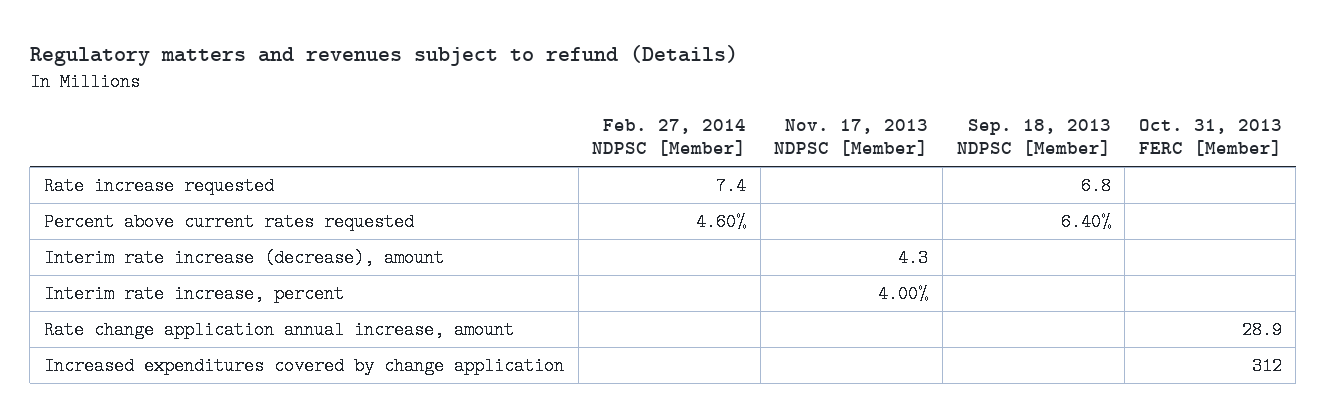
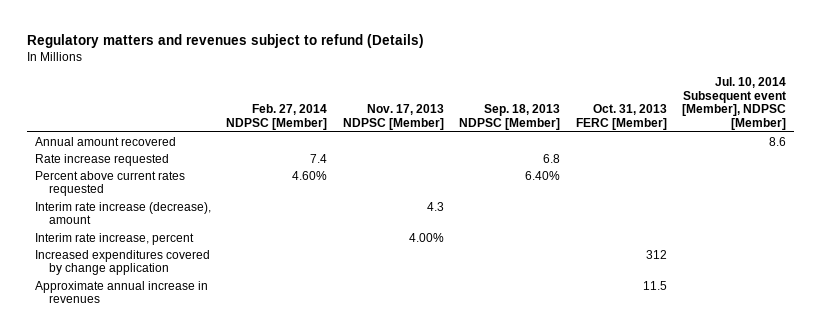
none -> [682,76,787,131] Jul. 10, 2014 Subsequent event [Member], NDPSC [Member]
none -> [34,136,176,146] Annual amount recovered
[43,321,514,340] Rate change application annual increase, amount -> none
none -> [34,280,208,304] Approximate annual increase in revenues

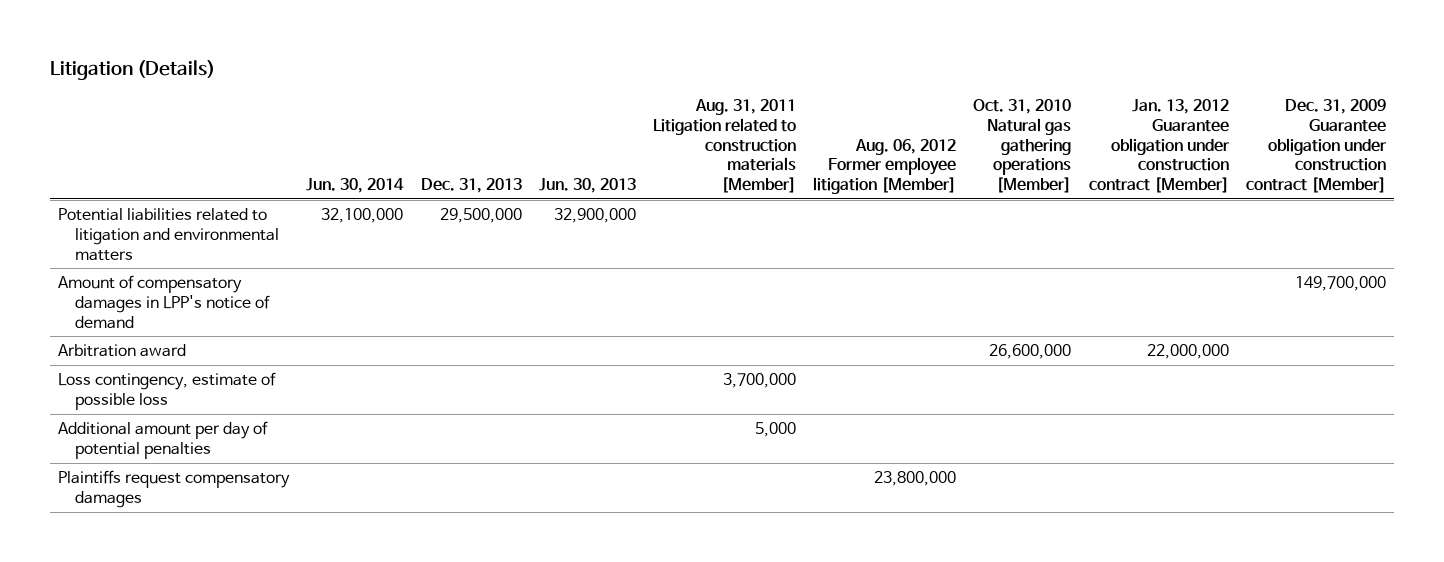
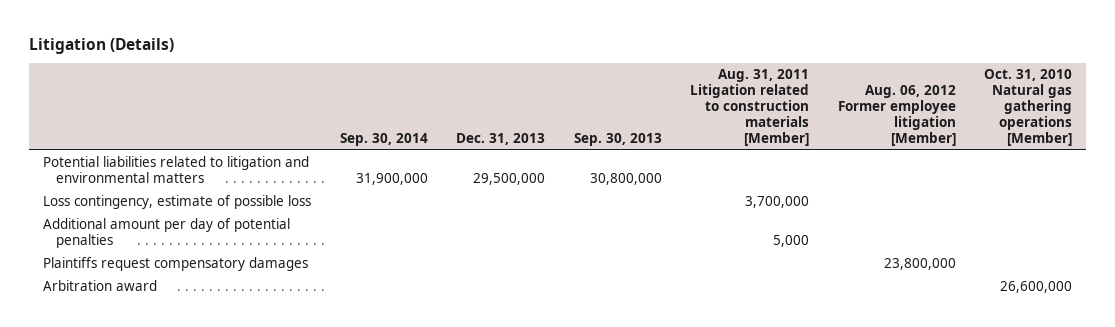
[306,177,405,193] Jun. 30, 2014 -> none
[538,177,636,193] Jun. 30, 2013 -> none
[1088,99,1230,193] Jan. 13, 2012 Guarantee obligation under construction contract [Member] -> none
[1245,99,1387,193] Dec. 31, 2009 Guarantee obligation under construction contract [Member] -> none
none -> [339,133,428,147] Sep. 30, 2014
none -> [573,133,662,147] Sep. 30, 2013
[58,275,271,329] Amount of compensatory damages in LPP's notice of demand -> none
[58,344,187,358] Arbitration award -> [43,280,158,292] Arbitration award

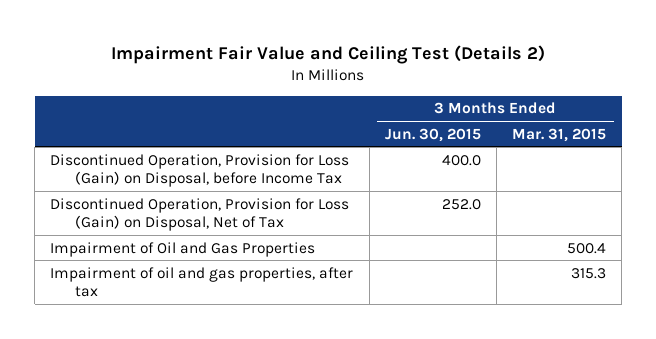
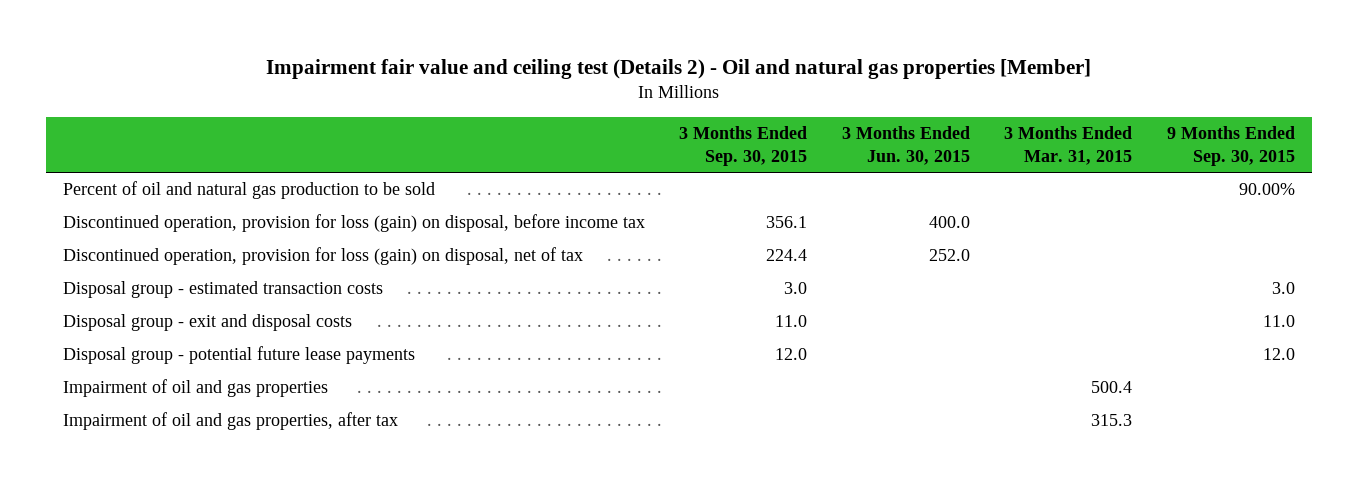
[111,45,546,65] Impairment Fair Value and Ceiling Test (Details 2) -> [265,58,1091,79] Impairment fair value and ceiling test (Details 2) - Oil and natural gas properties [Member]
none -> [679,126,808,166] 3 Months Ended Sep. 30, 2015
none -> [1166,126,1295,166] 9 Months Ended Sep. 30, 2015
none -> [62,181,435,200] Percent of oil and natural gas production to be sold
[50,153,350,188] Discontinued Operation, Provision for Loss (Gain) on Disposal, before Income Tax -> [62,214,645,233] Discontinued operation, provision for loss (gain) on disposal, before income tax
[50,197,350,232] Discontinued Operation, Provision for Loss (Gain) on Disposal, Net of Tax -> [62,247,583,266] Discontinued operation, provision for loss (gain) on disposal, net of tax
none -> [62,281,383,299] Disposal group - estimated transaction costs
none -> [62,314,352,332] Disposal group - exit and disposal costs
none -> [62,346,415,365] Disposal group - potential future lease payments
[50,241,316,257] Impairment of Oil and Gas Properties -> [62,379,328,398] Impairment of oil and gas properties

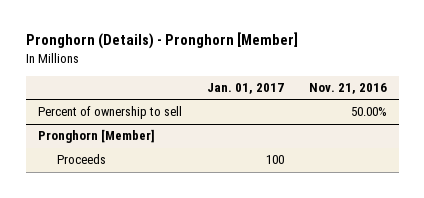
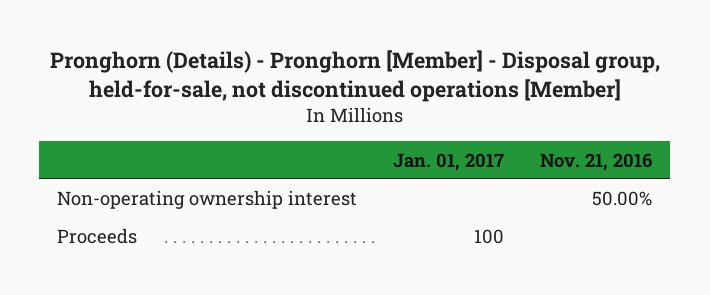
[25,32,298,50] Pronghorn (Details) - Pronghorn [Member] -> [49,50,660,103] Pronghorn (Details) - Pronghorn [Member] - Disposal group, held-for-sale, not discontinued operations [Member]
[37,129,155,144] Pronghorn [Member] -> none
[57,154,107,165] Proceeds -> none
[37,106,182,120] Percent of ownership to sell -> [57,190,358,210] Non-operating ownership interest
none -> [57,228,138,245] Proceeds

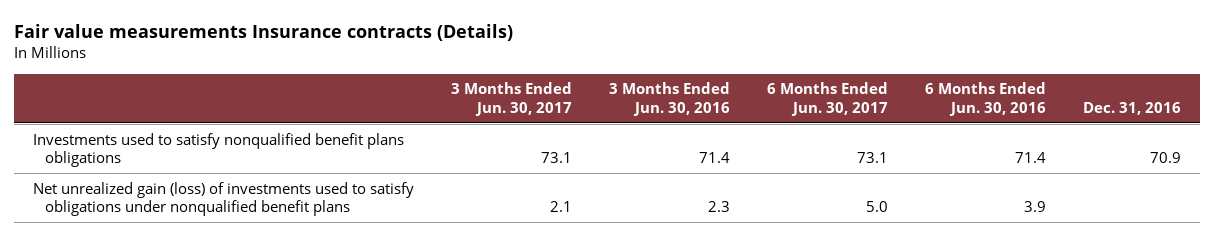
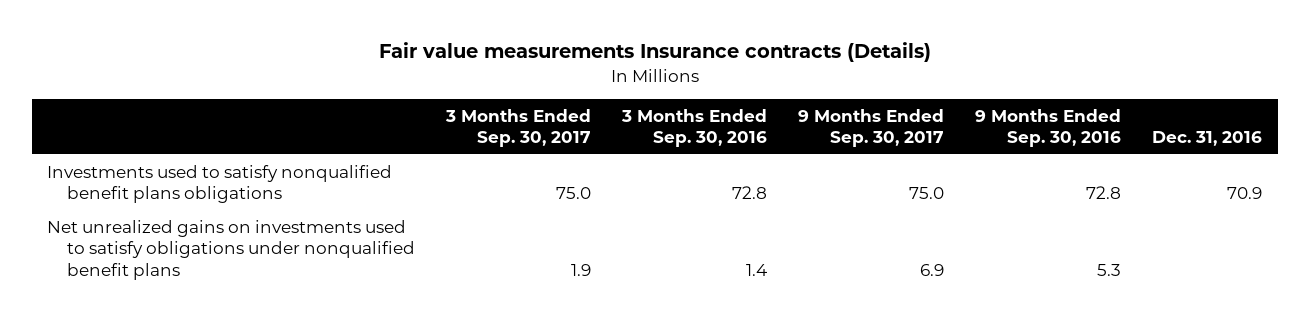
[450,82,572,116] 3 Months Ended Jun. 30, 2017 -> none
[609,82,731,116] 3 Months Ended Jun. 30, 2016 -> none
[767,82,889,116] 6 Months Ended Jun. 30, 2017 -> none
[925,82,1047,116] 6 Months Ended Jun. 30, 2016 -> none
none -> [445,108,592,147] 3 Months Ended Sep. 30, 2017
none -> [621,108,768,147] 3 Months Ended Sep. 30, 2016
none -> [798,108,945,147] 9 Months Ended Sep. 30, 2017
none -> [975,108,1122,147] 9 Months Ended Sep. 30, 2016
[32,181,414,217] Net unrealized gain (loss) of investments used to satisfy obligations under nonqualified benefit plans -> [47,219,416,280] Net unrealized gains on investments used to satisfy obligations under nonqualified benefit plans

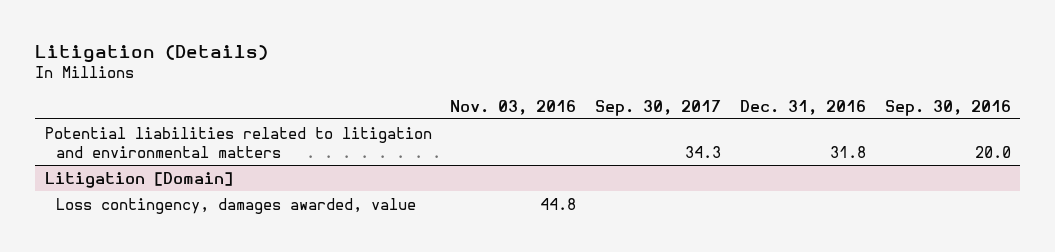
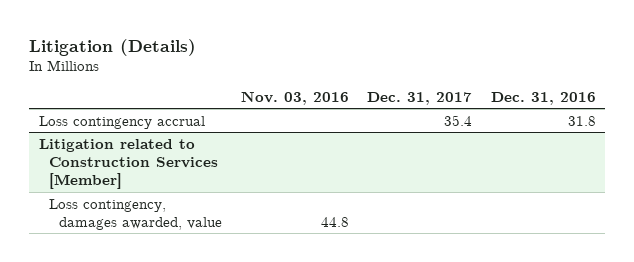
[595,99,722,116] Sep. 30, 2017 -> none
[884,99,1011,116] Sep. 30, 2016 -> none
none -> [367,91,473,105] Dec. 31, 2017
[44,126,432,158] Potential liabilities related to litigation and environmental matters -> [38,115,205,129] Loss contingency accrual
[44,171,233,188] Litigation [Domain] -> [38,138,219,190] Litigation related to Construction Services [Member]

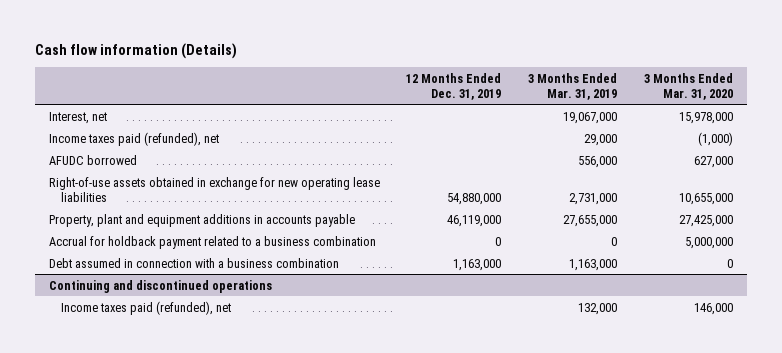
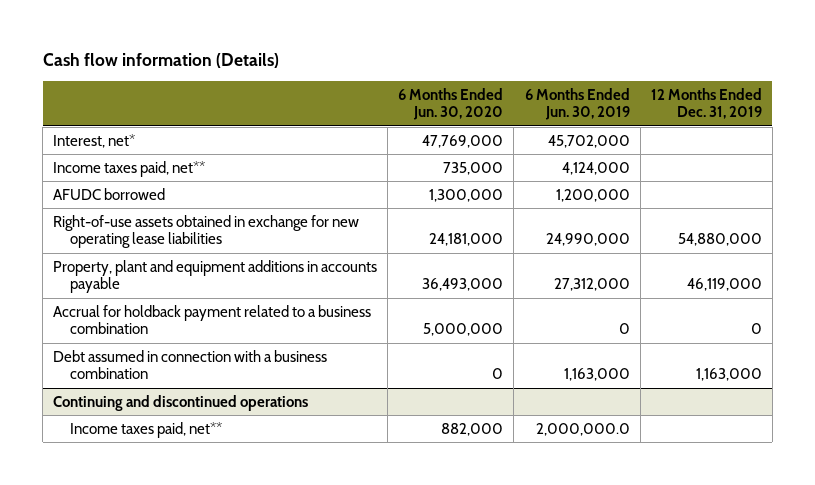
[528,72,618,100] 3 Months Ended Mar. 31, 2019 -> none
[644,72,734,100] 3 Months Ended Mar. 31, 2020 -> none
none -> [398,87,504,121] 6 Months Ended Jun. 30, 2020
none -> [524,87,630,121] 6 Months Ended Jun. 30, 2019
[48,111,107,124] Interest, net -> [53,133,136,148] Interest, net*
[48,131,219,146] Income taxes paid (refunded), net -> [53,160,206,177] Income taxes paid, net**
[61,300,232,315] Income taxes paid (refunded), net -> [69,421,222,438] Income taxes paid, net**

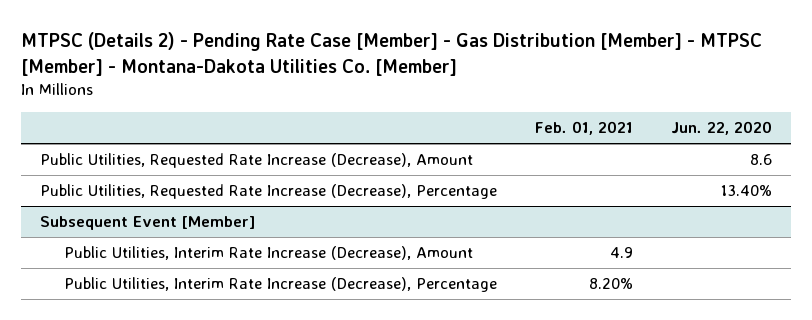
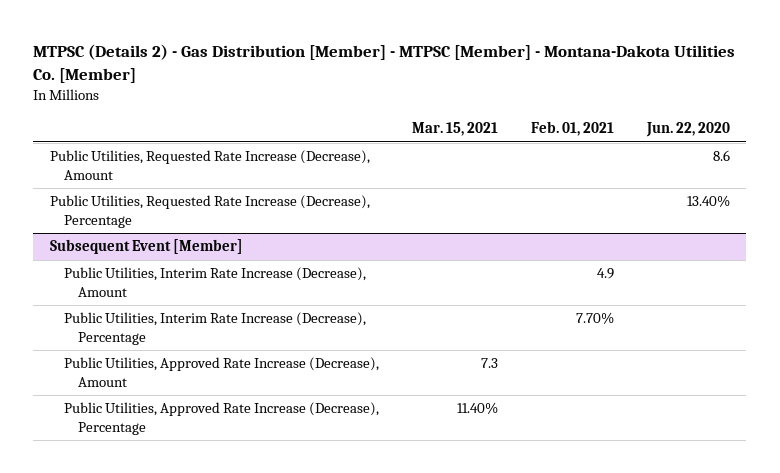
[21,31,763,76] MTPSC (Details 2) - Pending Rate Case [Member] - Gas Distribution [Member] - MTPSC [Member] - Montana-Dakota Utilities Co. [Member] -> [33,43,736,83] MTPSC (Details 2) - Gas Distribution [Member] - MTPSC [Member] - Montana-Dakota Utilities Co. [Member]
none -> [411,122,498,137] Mar. 15, 2021
[588,278,633,290] 8.20% -> [575,312,614,325] 7.70%
none -> [63,357,379,388] Public Utilities, Approved Rate Increase (Decrease), Amount
none -> [63,402,379,436] Public Utilities, Approved Rate Increase (Decrease), Percentage

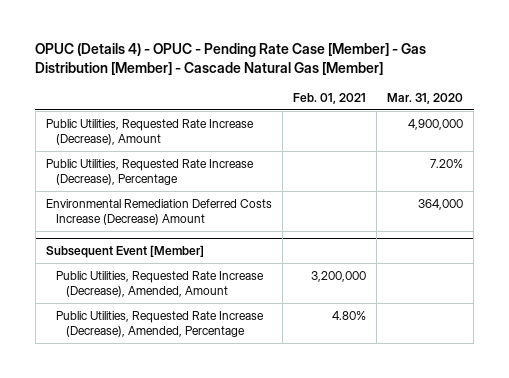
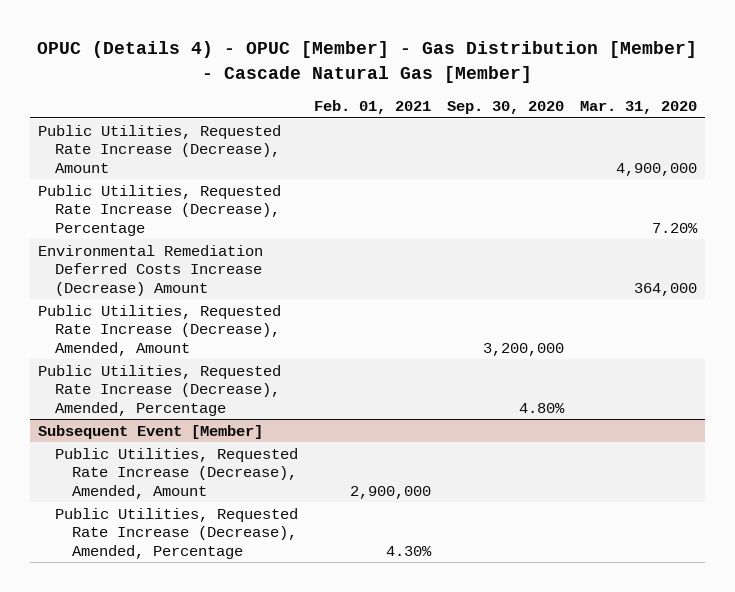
[35,43,427,76] OPUC (Details 4) - OPUC - Pending Rate Case [Member] - Gas Distribution [Member] - Cascade Natural Gas [Member] -> [37,41,698,83] OPUC (Details 4) - OPUC [Member] - Gas Distribution [Member] - Cascade Natural Gas [Member]
none -> [446,101,564,115] Sep. 30, 2020
none -> [38,304,282,356] Public Utilities, Requested Rate Increase (Decrease), Amended, Amount
none -> [38,364,282,416] Public Utilities, Requested Rate Increase (Decrease), Amended, Percentage
[310,270,366,282] 3,200,000 -> [349,485,431,499] 2,900,000
[331,310,366,320] 4.80% -> [385,545,432,556] 4.30%

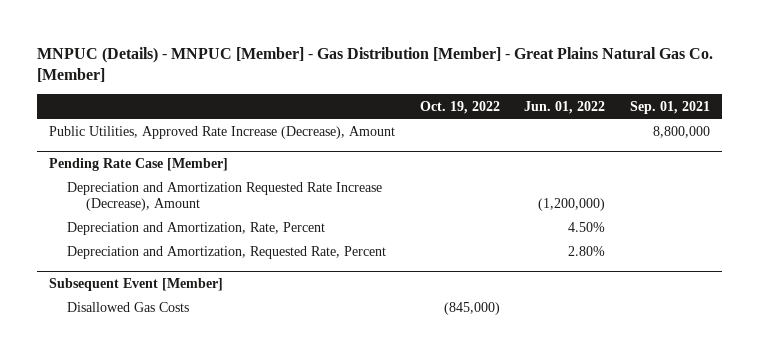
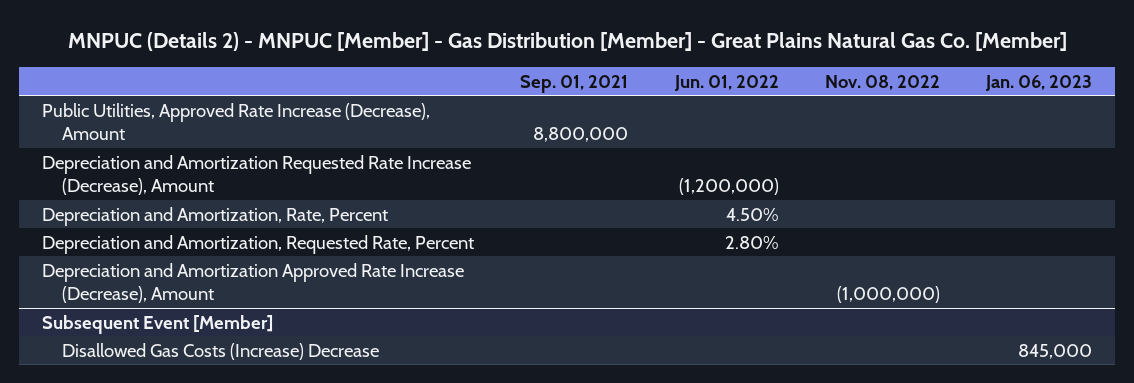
[36,46,713,83] MNPUC (Details) - MNPUC [Member] - Gas Distribution [Member] - Great Plains Natural Gas Co. [Member] -> [68,32,1068,52] MNPUC (Details 2) - MNPUC [Member] - Gas Distribution [Member] - Great Plains Natural Gas Co. [Member]
[419,100,500,114] Oct. 19, 2022 -> none
none -> [824,74,940,90] Nov. 08, 2022
none -> [984,74,1092,91] Jan. 06, 2023
[49,157,229,171] Pending Rate Case [Member] -> none
[67,181,383,211] Depreciation and Amortization Requested Rate Increase (Decrease), Amount -> none
[67,221,326,235] Depreciation and Amortization, Rate, Percent -> none
[67,245,387,259] Depreciation and Amortization, Requested Rate, Percent -> none
none -> [42,154,472,195] Depreciation and Amortization Requested Rate Increase (Decrease), Amount
none -> [42,206,389,226] Depreciation and Amortization, Rate, Percent
none -> [42,234,475,254] Depreciation and Amortization, Requested Rate, Percent
none -> [42,262,465,303] Depreciation and Amortization Approved Rate Increase (Decrease), Amount
[67,301,190,312] Disallowed Gas Costs -> [62,342,380,360] Disallowed Gas Costs (Increase) Decrease

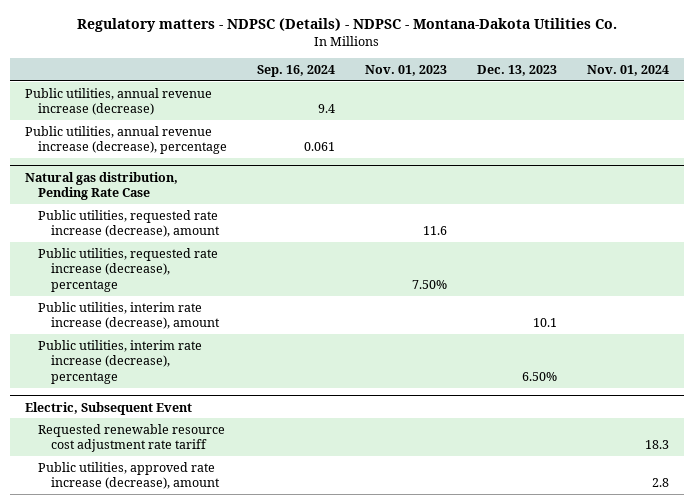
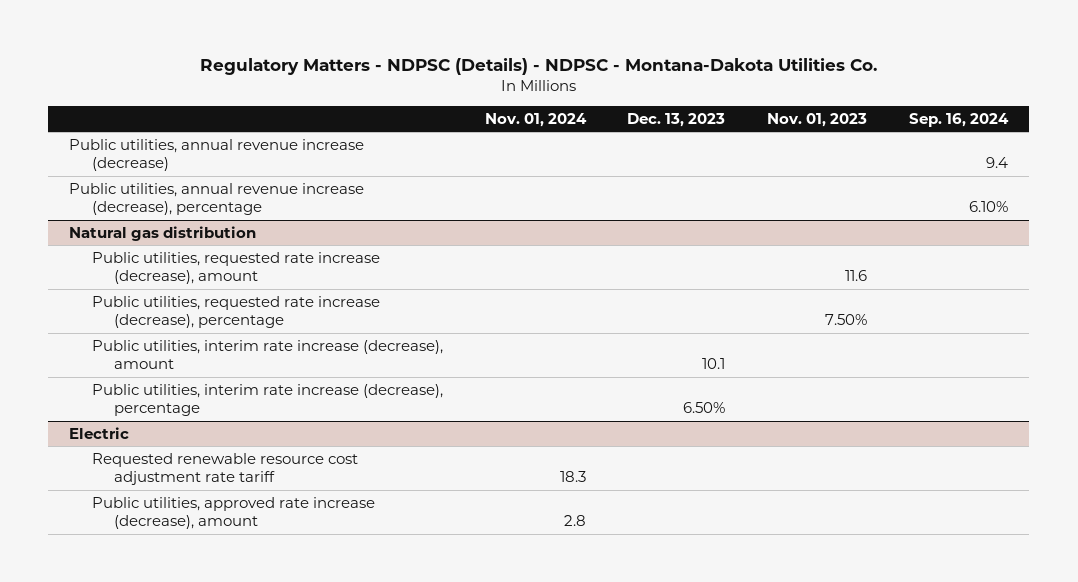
[77,18,618,33] Regulatory matters - NDPSC (Details) - NDPSC - Montana-Dakota Utilities Co. -> [199,58,877,76] Regulatory Matters - NDPSC (Details) - NDPSC - Montana-Dakota Utilities Co.
[304,142,336,152] 0.061 -> [969,201,1009,213] 6.10%
[25,171,179,201] Natural gas distribution, Pending Rate Case -> [69,225,257,241] Natural gas distribution
[25,401,193,415] Electric, Subsequent Event -> [69,426,130,439] Electric

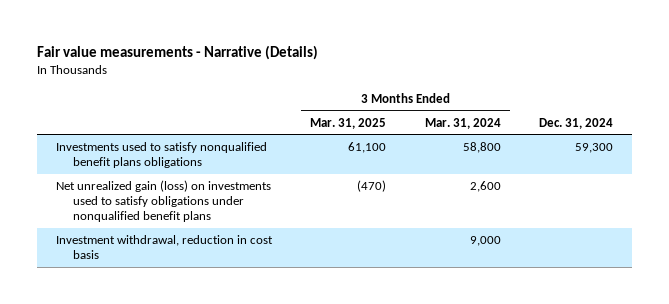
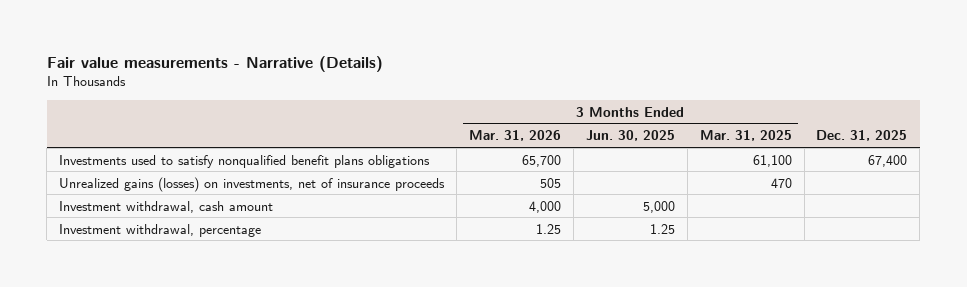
[424,117,501,129] Mar. 31, 2024 -> none
[539,117,614,129] Dec. 31, 2024 -> none
none -> [468,130,561,142] Mar. 31, 2026
none -> [585,130,675,142] Jun. 30, 2025
none -> [816,130,908,142] Dec. 31, 2025
[55,179,271,223] Net unrealized gain (loss) on investments used to satisfy obligations under nonqualified benefit plans -> [59,176,446,192] Unrealized gains (losses) on investments, net of insurance proceeds
[357,179,387,192] (470) -> [770,177,792,188] 470
[55,234,273,260] Investment withdrawal, reduction in cost basis -> [59,200,274,213] Investment withdrawal, cash amount
none -> [59,223,262,237] Investment withdrawal, percentage

